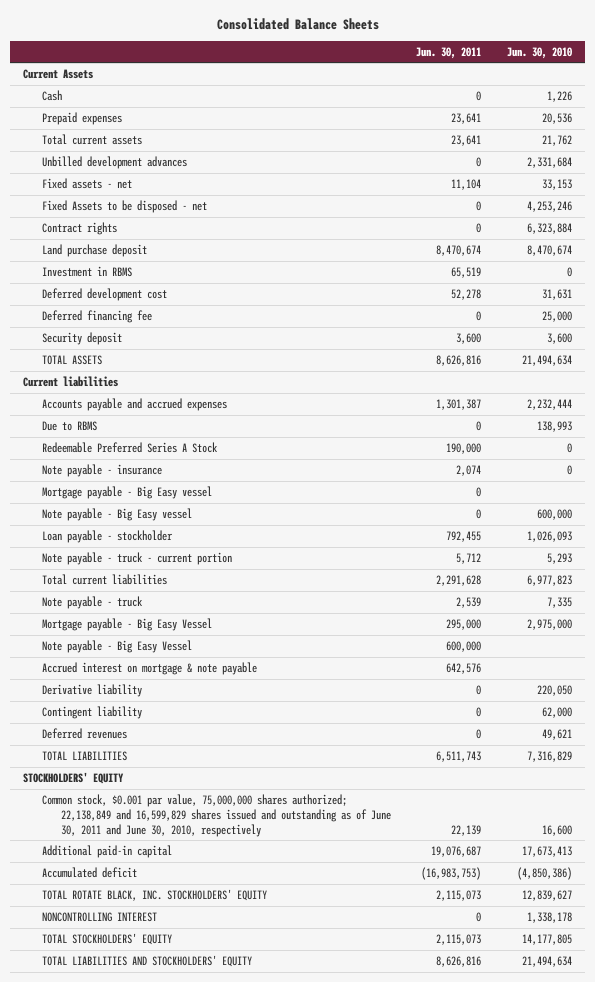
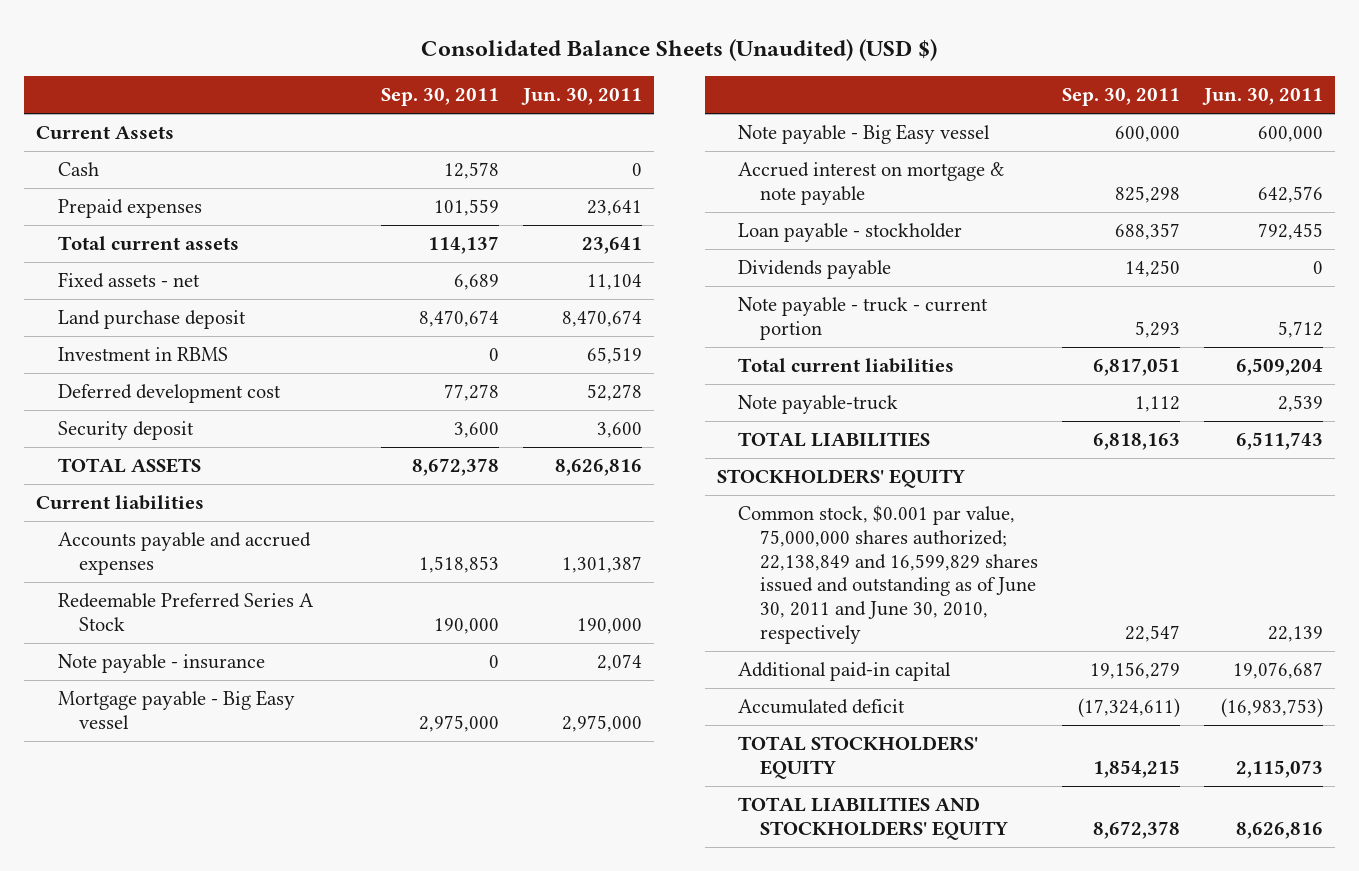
[216,17,379,30] Consolidated Balance Sheets -> [421,38,938,61] Consolidated Balance Sheets (Unaudited) (USD $)
[506,46,572,59] Jun. 30, 2010 -> none
none -> [381,88,500,107] Sep. 30, 2011
[41,155,187,169] Unbilled development advances -> none
[41,199,207,213] Fixed Assets to be disposed - net -> none
[41,221,117,235] Contract rights -> none
[41,309,152,323] Deferred financing fee -> none
[41,420,97,431] Due to RBMS -> none
[476,486,482,497] 0 -> [562,714,643,732] 2,975,000
[476,508,482,519] 0 -> [1257,126,1323,143] 600,000
[41,661,257,675] Accrued interest on mortgage & note payable -> [738,162,1005,205] Accrued interest on mortgage & note payable
none -> [738,260,892,280] Dividends payable
[41,617,212,631] Mortgage payable - Big Easy Vessel -> none
[41,639,192,653] Note payable - Big Easy Vessel -> none
[41,683,142,697] Derivative liability -> none
[41,705,142,719] Contingent liability -> none
[41,727,127,739] Deferred revenues -> none
[436,574,482,586] 2,291,628 -> [1235,358,1323,377] 6,509,204
[41,595,143,609] Note payable - truck -> [738,395,899,415] Note payable-truck
[41,888,267,901] TOTAL ROTATE BLACK, INC. STOCKHOLDERS' EQUITY -> none
[41,911,157,922] NONCONTROLLING INTEREST -> none

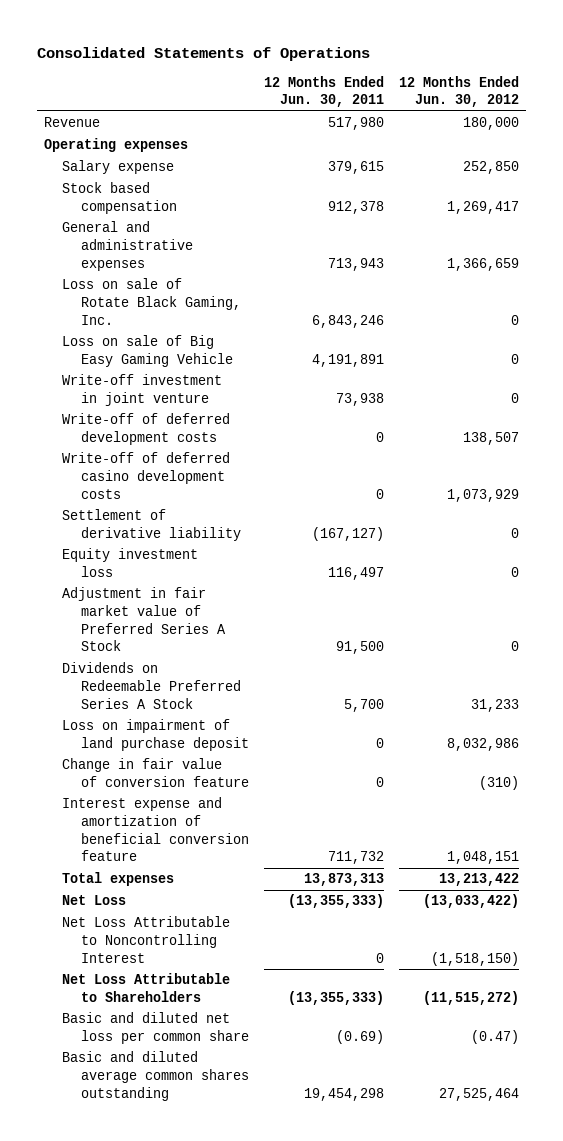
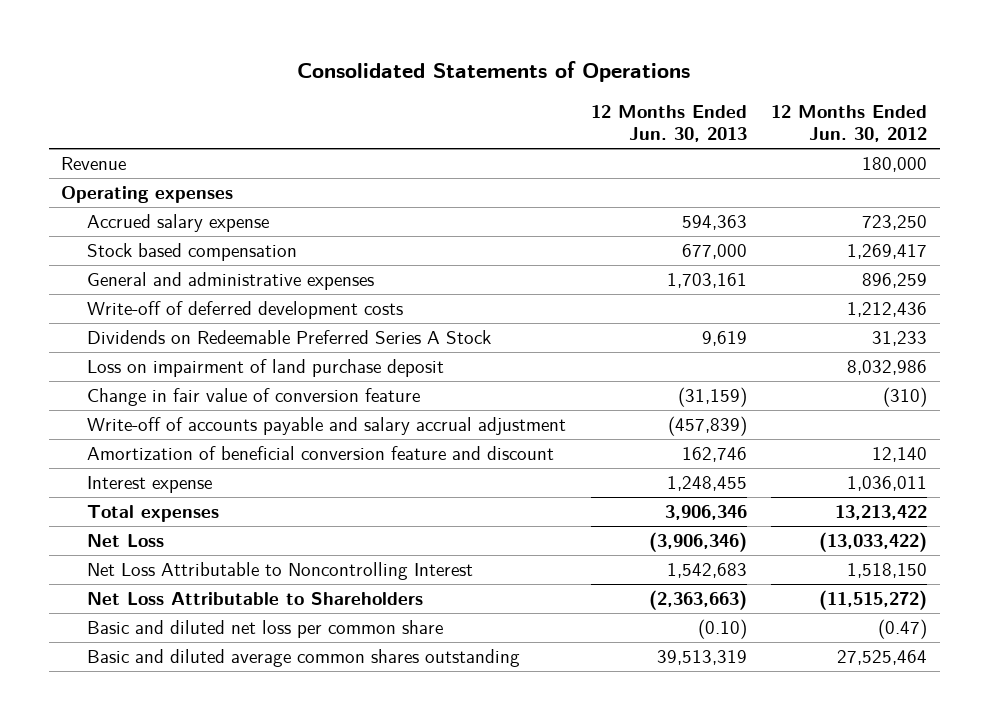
[263,75,384,108] 12 Months Ended Jun. 30, 2011 -> none
none -> [590,104,747,143] 12 Months Ended Jun. 30, 2013
[62,160,175,175] Salary expense -> [86,214,269,233] Accrued salary expense
[462,161,519,175] 252,850 -> [862,215,928,231] 723,250
[62,278,241,325] Loss on sale of Rotate Black Gaming, Inc. -> none
[62,335,233,367] Loss on sale of Big Easy Gaming Vehicle -> none
[62,374,223,406] Write-off investment in joint venture -> none
[62,452,231,499] Write-off of deferred casino development costs -> none
[62,509,241,541] Settlement of derivative liability -> none
[62,548,199,577] Equity investment loss -> none
[62,587,226,652] Adjustment in fair market value of Preferred Series A Stock -> none
[446,257,519,271] 1,366,659 -> [862,273,928,289] 896,259
[462,431,519,445] 138,507 -> [847,302,928,318] 1,212,436
none -> [86,417,566,436] Write-off of accounts payable and salary accrual adjustment
none -> [86,446,554,461] Amortization of beneficial conversion feature and discount
[62,797,249,862] Interest expense and amortization of beneficial conversion feature -> [86,476,212,494] Interest expense
[446,851,519,865] 1,048,151 -> [847,476,928,492] 1,036,011
[430,951,519,966] (1,518,150) -> [847,563,928,579] 1,518,150

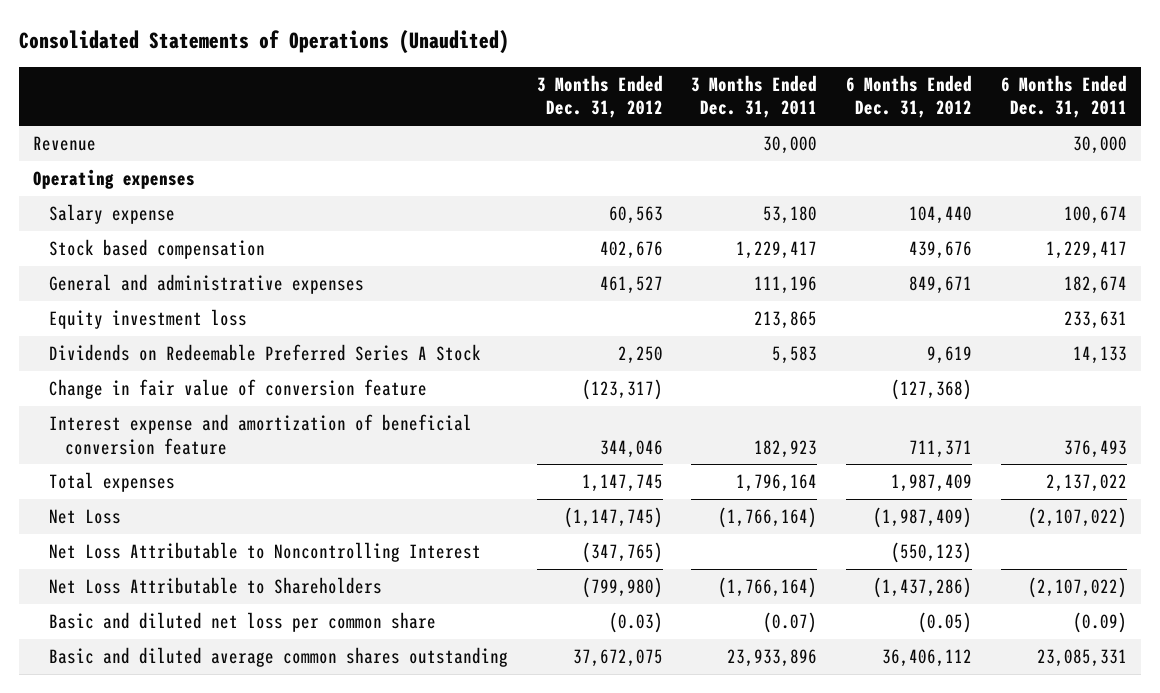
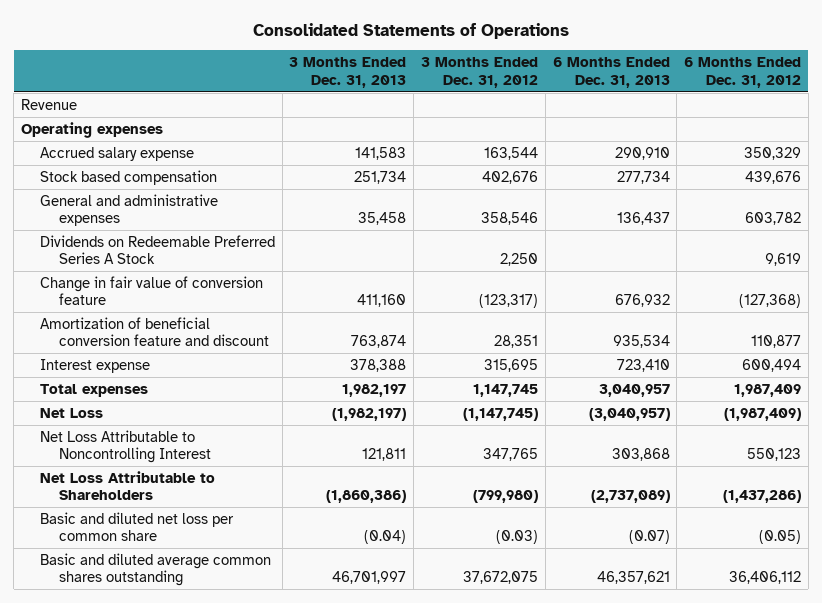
[18,30,509,55] Consolidated Statements of Operations (Unaudited) -> [253,23,570,40] Consolidated Statements of Operations
[691,75,818,119] 3 Months Ended Dec. 31, 2011 -> none
[1000,75,1127,119] 6 Months Ended Dec. 31, 2011 -> none
none -> [289,57,407,88] 3 Months Ended Dec. 31, 2013
none -> [552,57,670,88] 6 Months Ended Dec. 31, 2013
[49,204,176,225] Salary expense -> [39,146,194,161] Accrued salary expense
[608,206,663,225] 60,563 -> [484,146,539,160] 163,544
[909,206,973,225] 104,440 -> [744,146,802,160] 350,329
[49,309,248,330] Equity investment loss -> none
[599,276,663,295] 461,527 -> [481,212,539,226] 358,546
[909,276,973,295] 849,671 -> [745,212,802,226] 603,782
none -> [39,316,269,347] Amortization of beneficial conversion feature and discount
[49,414,473,455] Interest expense and amortization of beneficial conversion feature -> [39,358,150,373] Interest expense
[599,439,663,458] 344,046 -> [484,358,539,372] 315,695
[909,439,973,458] 711,371 -> [742,358,802,372] 600,494
[581,542,663,564] (347,765) -> [483,448,539,462] 347,765
[891,542,973,564] (550,123) -> [747,448,802,462] 550,123

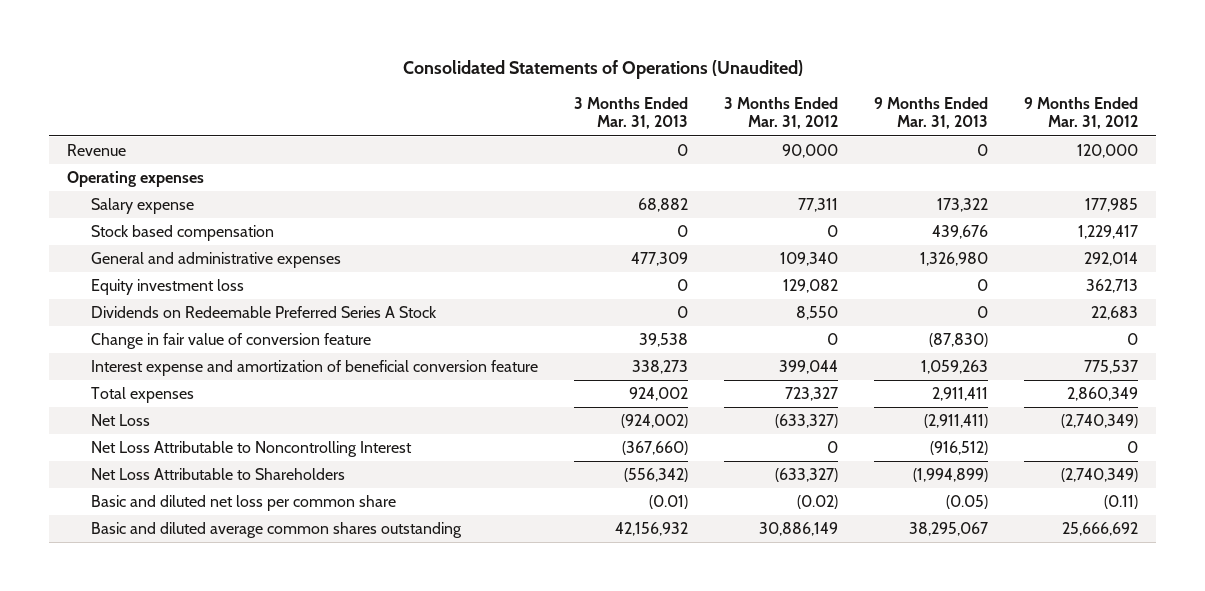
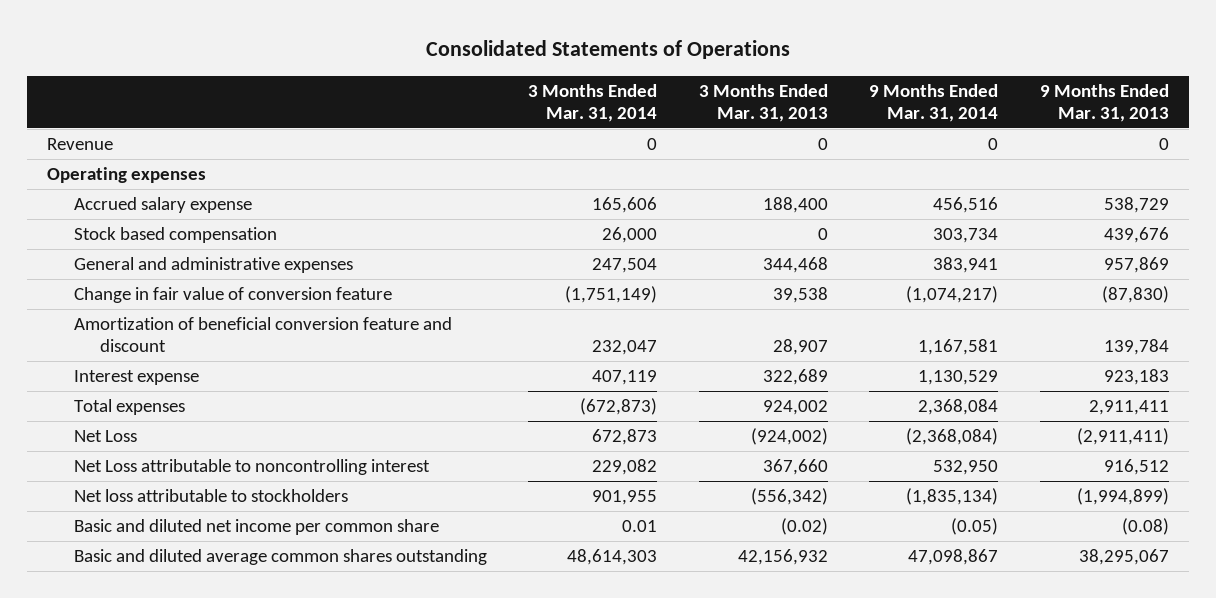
[402,59,803,79] Consolidated Statements of Operations (Unaudited) -> [425,40,790,60] Consolidated Statements of Operations
[723,97,838,130] 3 Months Ended Mar. 31, 2012 -> none
[1023,97,1138,130] 9 Months Ended Mar. 31, 2012 -> none
none -> [528,83,658,123] 3 Months Ended Mar. 31, 2014
none -> [869,83,999,123] 9 Months Ended Mar. 31, 2014
[90,198,194,215] Salary expense -> [73,197,252,214] Accrued salary expense
[637,198,688,213] 68,882 -> [762,197,828,214] 188,400
[936,198,988,213] 173,322 -> [1103,197,1169,214] 538,729
[90,279,244,296] Equity investment loss -> none
[90,306,437,319] Dividends on Redeemable Preferred Series A Stock -> none
[630,252,688,267] 477,309 -> [762,257,828,274] 344,468
[919,252,988,267] 1,326,980 -> [1103,257,1169,274] 957,869
none -> [73,317,452,353] Amortization of beneficial conversion feature and discount
[90,360,538,377] Interest expense and amortization of beneficial conversion feature -> [73,370,199,386] Interest expense
[631,360,688,375] 338,273 -> [762,369,828,386] 322,689
[920,360,988,375] 1,059,263 -> [1103,369,1169,386] 923,183
[90,441,412,458] Net Loss Attributable to Noncontrolling Interest -> [73,459,430,476] Net Loss attributable to noncontrolling interest
[621,441,688,456] (367,660) -> [762,459,828,476] 367,660
[929,441,988,456] (916,512) -> [1103,459,1169,476] 916,512
[90,468,345,481] Net Loss Attributable to Shareholders -> [73,489,348,503] Net loss attributable to stockholders
[90,495,396,512] Basic and diluted net loss per common share -> [73,519,439,536] Basic and diluted net income per common share
[648,495,688,510] (0.01) -> [780,518,828,536] (0.02)
[945,495,988,510] (0.05) -> [1121,518,1169,536] (0.08)

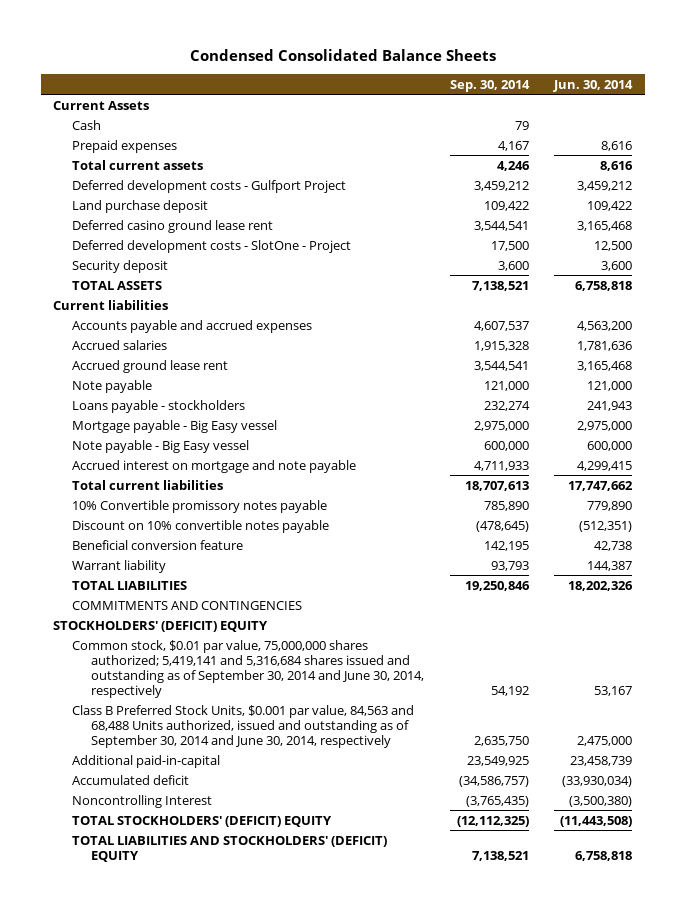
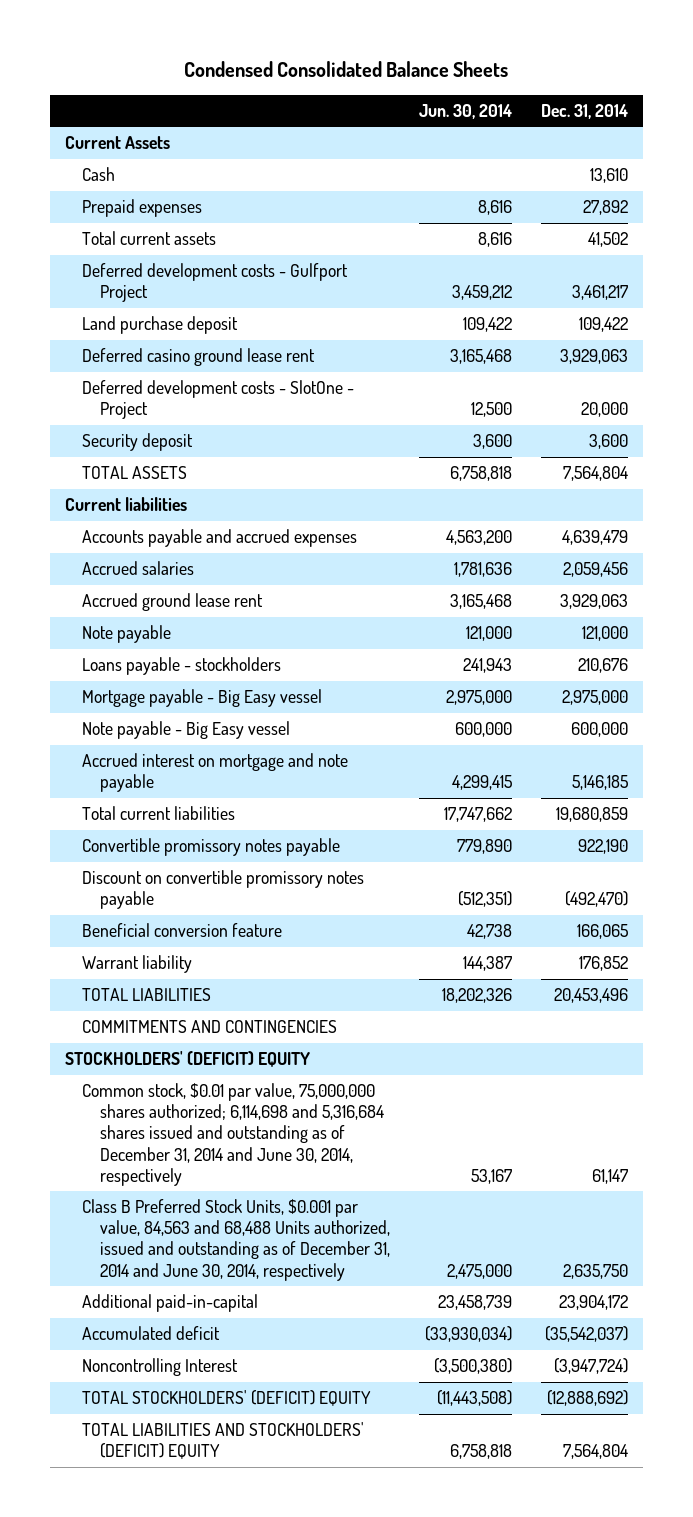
[449,79,530,92] Sep. 30, 2014 -> none
none -> [541,103,629,119] Dec. 31, 2014
[72,499,328,513] 10% Convertible promissory notes payable -> [82,838,341,857] Convertible promissory notes payable
[72,519,330,533] Discount on 10% convertible notes payable -> [82,870,365,910] Discount on convertible promissory notes payable
[72,639,425,698] Common stock, $0.01 par value, 75,000,000 shares authorized; 5,419,141 and 5,316,684 shares issued and outstanding as of September 30, 2014 and June 30, 2014, respectively -> [82,1083,384,1186] Common stock, $0.01 par value, 75,000,000 shares authorized; 6,114,698 and 5,316,684 shares issued and outstanding as of December 31, 2014 and June 30, 2014, respectively
[72,704,415,748] Class B Preferred Stock Units, $0.001 par value, 84,563 and 68,488 Units authorized, issued and outstanding as of September 30, 2014 and June 30, 2014, respectively -> [82,1199,390,1281] Class B Preferred Stock Units, $0.001 par value, 84,563 and 68,488 Units authorized, issued and outstanding as of December 31, 2014 and June 30, 2014, respectively

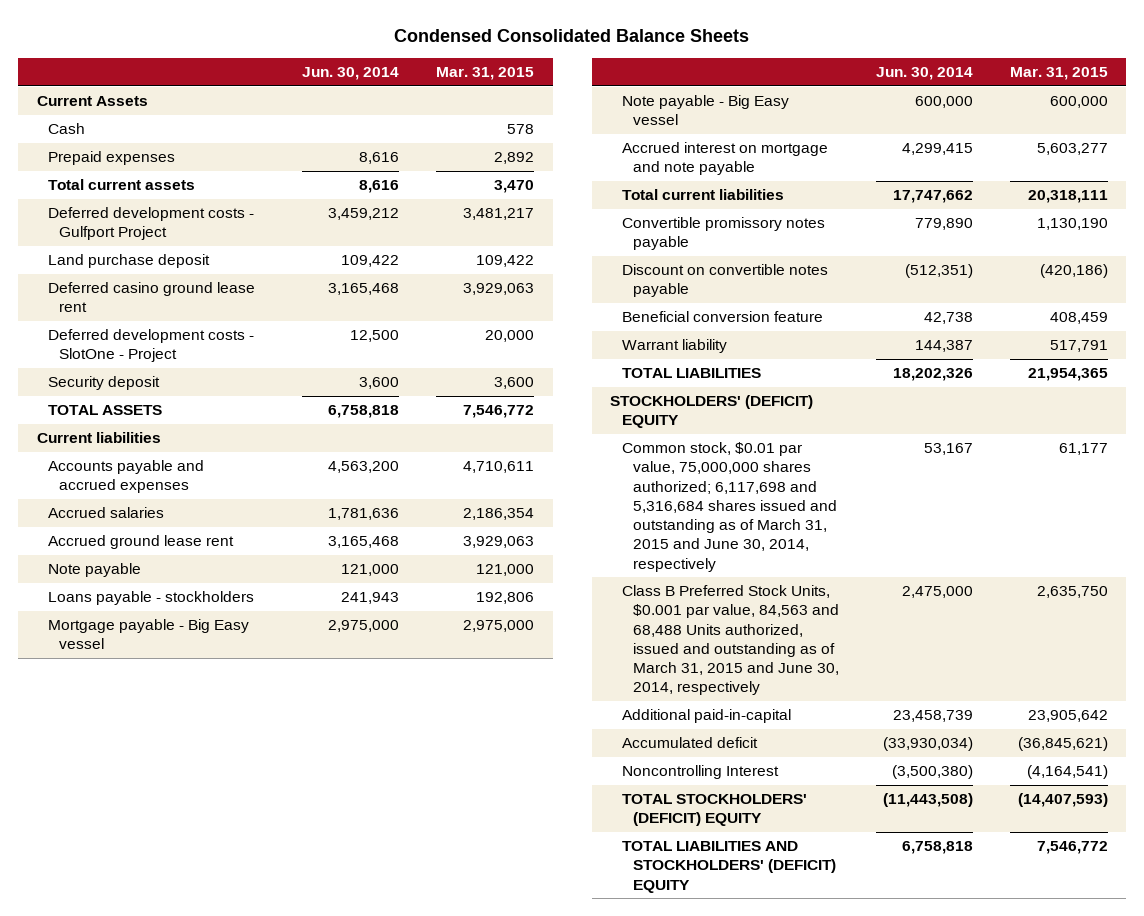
[541,103,629,119] Dec. 31, 2014 -> none
none -> [436,67,535,81] Mar. 31, 2015
[82,870,365,910] Discount on convertible promissory notes payable -> [621,264,828,298] Discount on convertible notes payable
[82,1020,338,1034] COMMITMENTS AND CONTINGENCIES -> none
[82,1083,384,1186] Common stock, $0.01 par value, 75,000,000 shares authorized; 6,114,698 and 5,316,684 shares issued and outstanding as of December 31, 2014 and June 30, 2014, respectively -> [621,442,837,572] Common stock, $0.01 par value, 75,000,000 shares authorized; 6,117,698 and 5,316,684 shares issued and outstanding as of March 31, 2015 and June 30, 2014, respectively
[82,1199,390,1281] Class B Preferred Stock Units, $0.001 par value, 84,563 and 68,488 Units authorized, issued and outstanding as of December 31, 2014 and June 30, 2014, respectively -> [621,585,839,696] Class B Preferred Stock Units, $0.001 par value, 84,563 and 68,488 Units authorized, issued and outstanding as of March 31, 2015 and June 30, 2014, respectively

